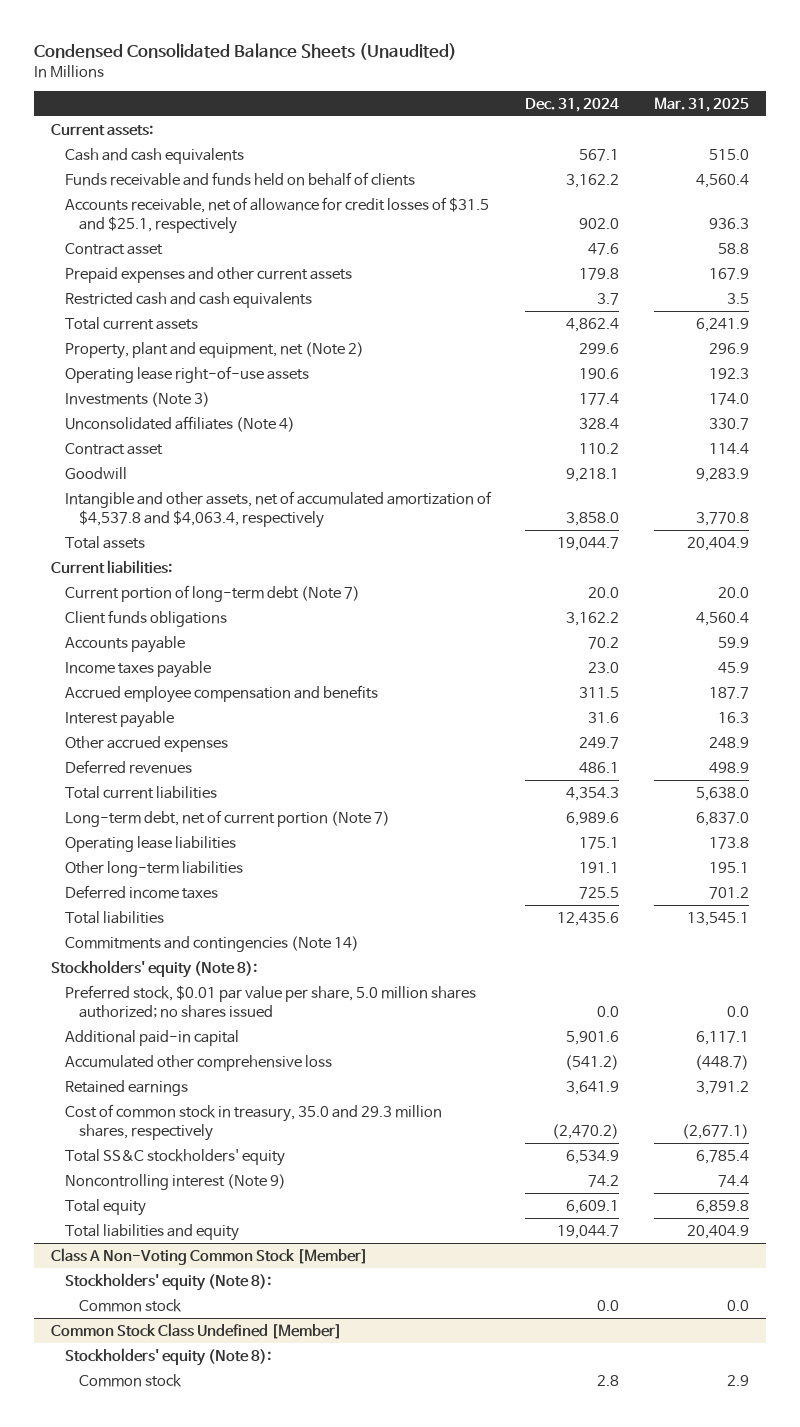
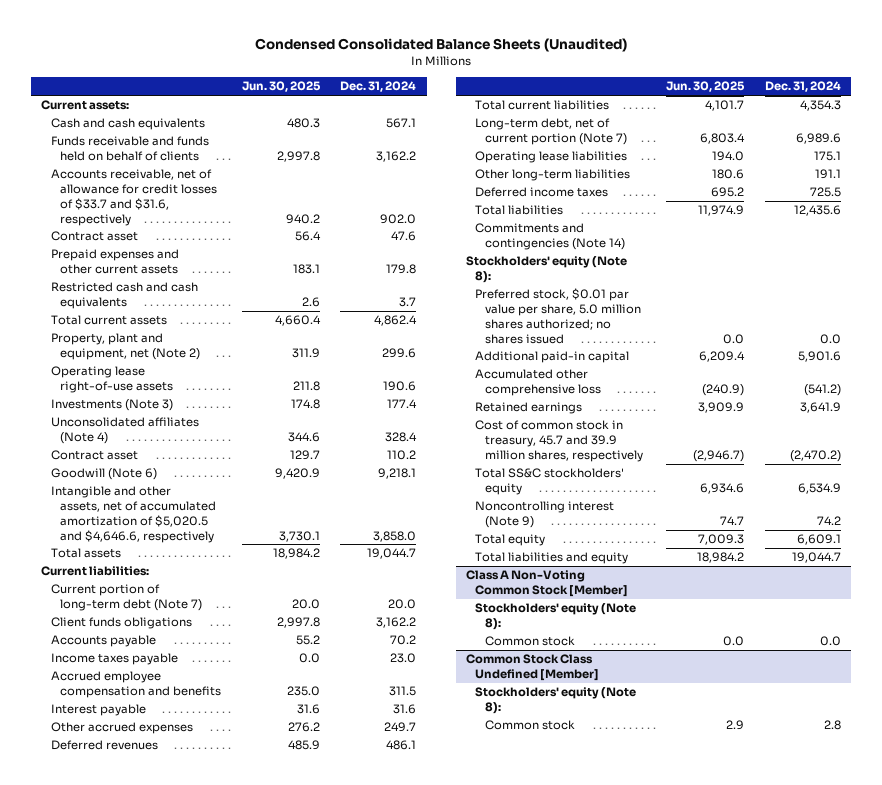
[653,96,749,112] Mar. 31, 2025 -> none
none -> [241,81,321,93] Jun. 30, 2025
[64,196,489,234] Accounts receivable, net of allowance for credit losses of $31.5 and $25.1, respectively -> [50,169,218,226] Accounts receivable, net of allowance for credit losses of $33.7 and $31.6, respectively
[64,466,127,480] Goodwill -> [50,468,157,481] Goodwill (Note 6)
[64,490,492,528] Intangible and other assets, net of accumulated amortization of $4,537.8 and $4,063.4, respectively -> [50,486,217,543] Intangible and other assets, net of accumulated amortization of $5,020.5 and $4,646.6, respectively
[64,1103,442,1141] Cost of common stock in treasury, 35.0 and 29.3 million shares, respectively -> [475,420,643,462] Cost of common stock in treasury, 45.7 and 39.9 million shares, respectively

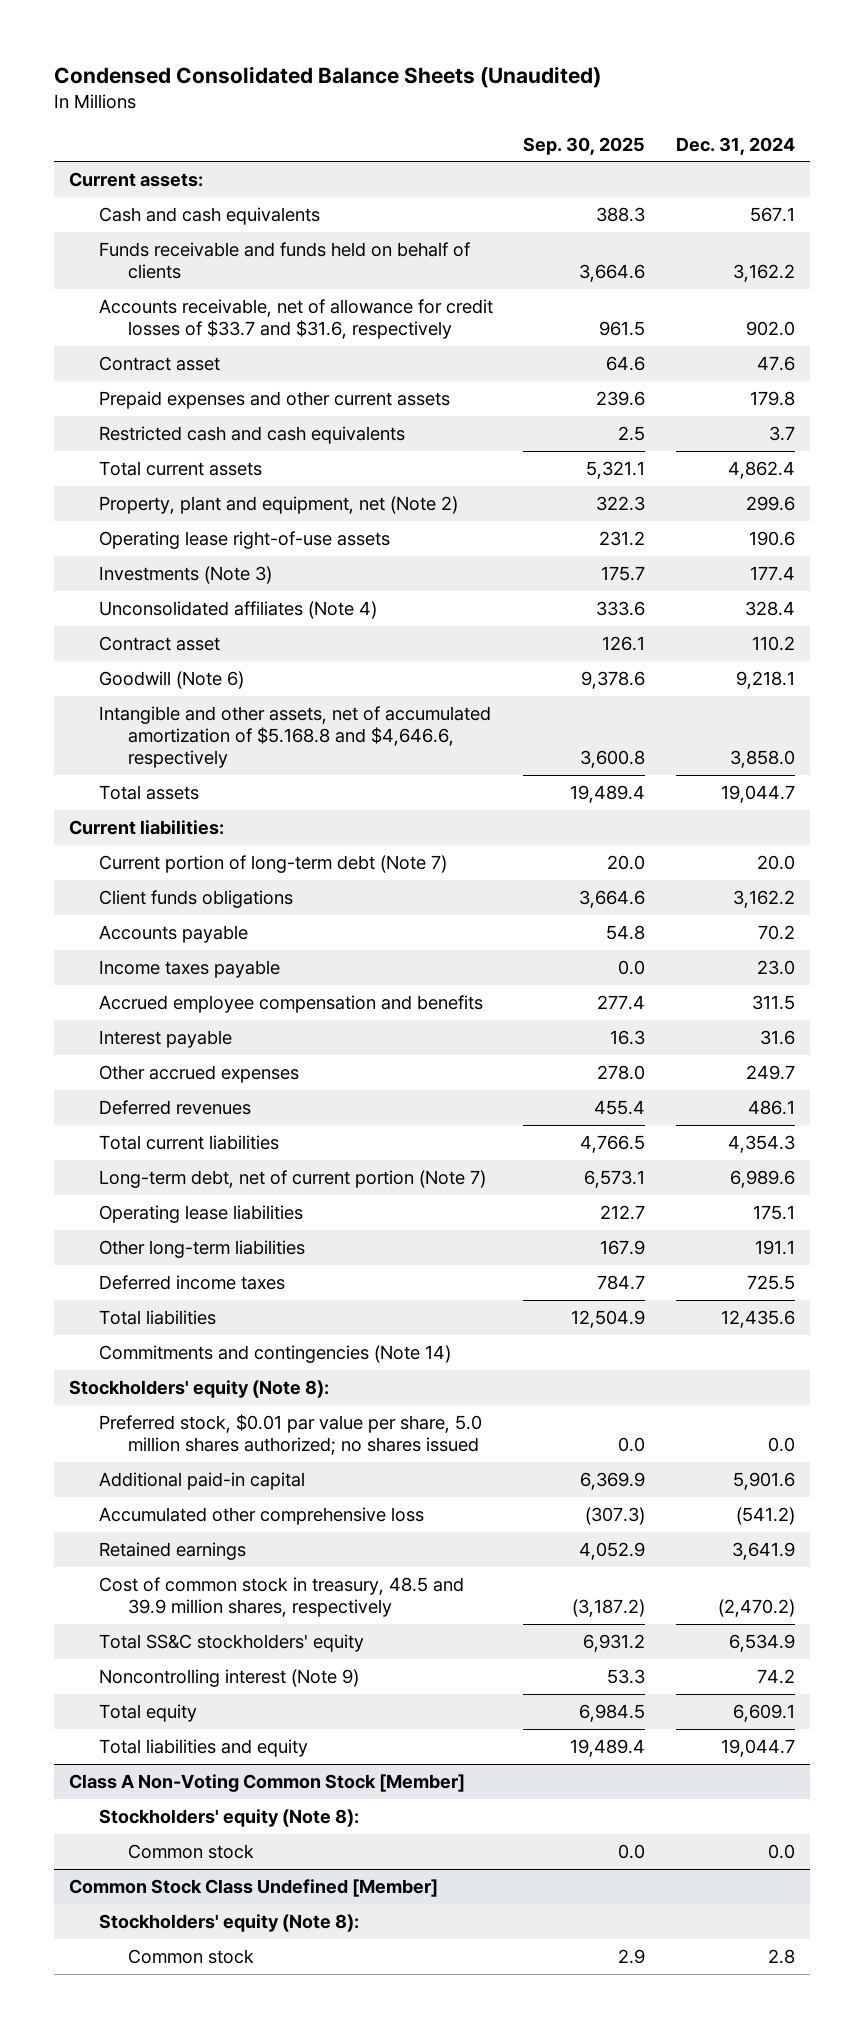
[241,81,321,93] Jun. 30, 2025 -> none
none -> [523,136,646,155] Sep. 30, 2025
[50,486,217,543] Intangible and other assets, net of accumulated amortization of $5,020.5 and $4,646.6, respectively -> [98,706,491,769] Intangible and other assets, net of accumulated amortization of $5.168.8 and $4,646.6, respectively
[475,420,643,462] Cost of common stock in treasury, 45.7 and 39.9 million shares, respectively -> [98,1577,464,1618] Cost of common stock in treasury, 48.5 and 39.9 million shares, respectively

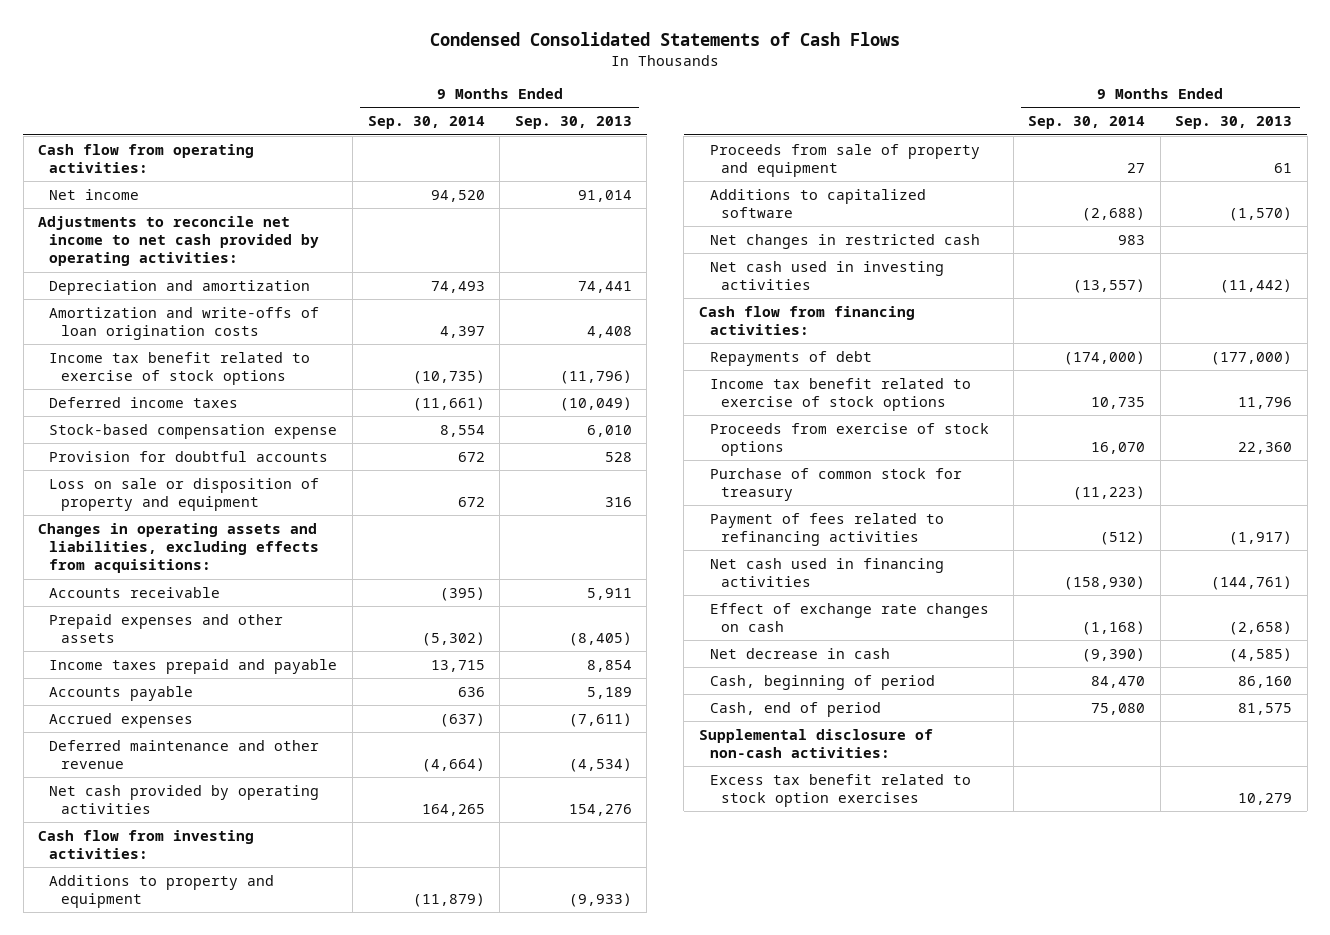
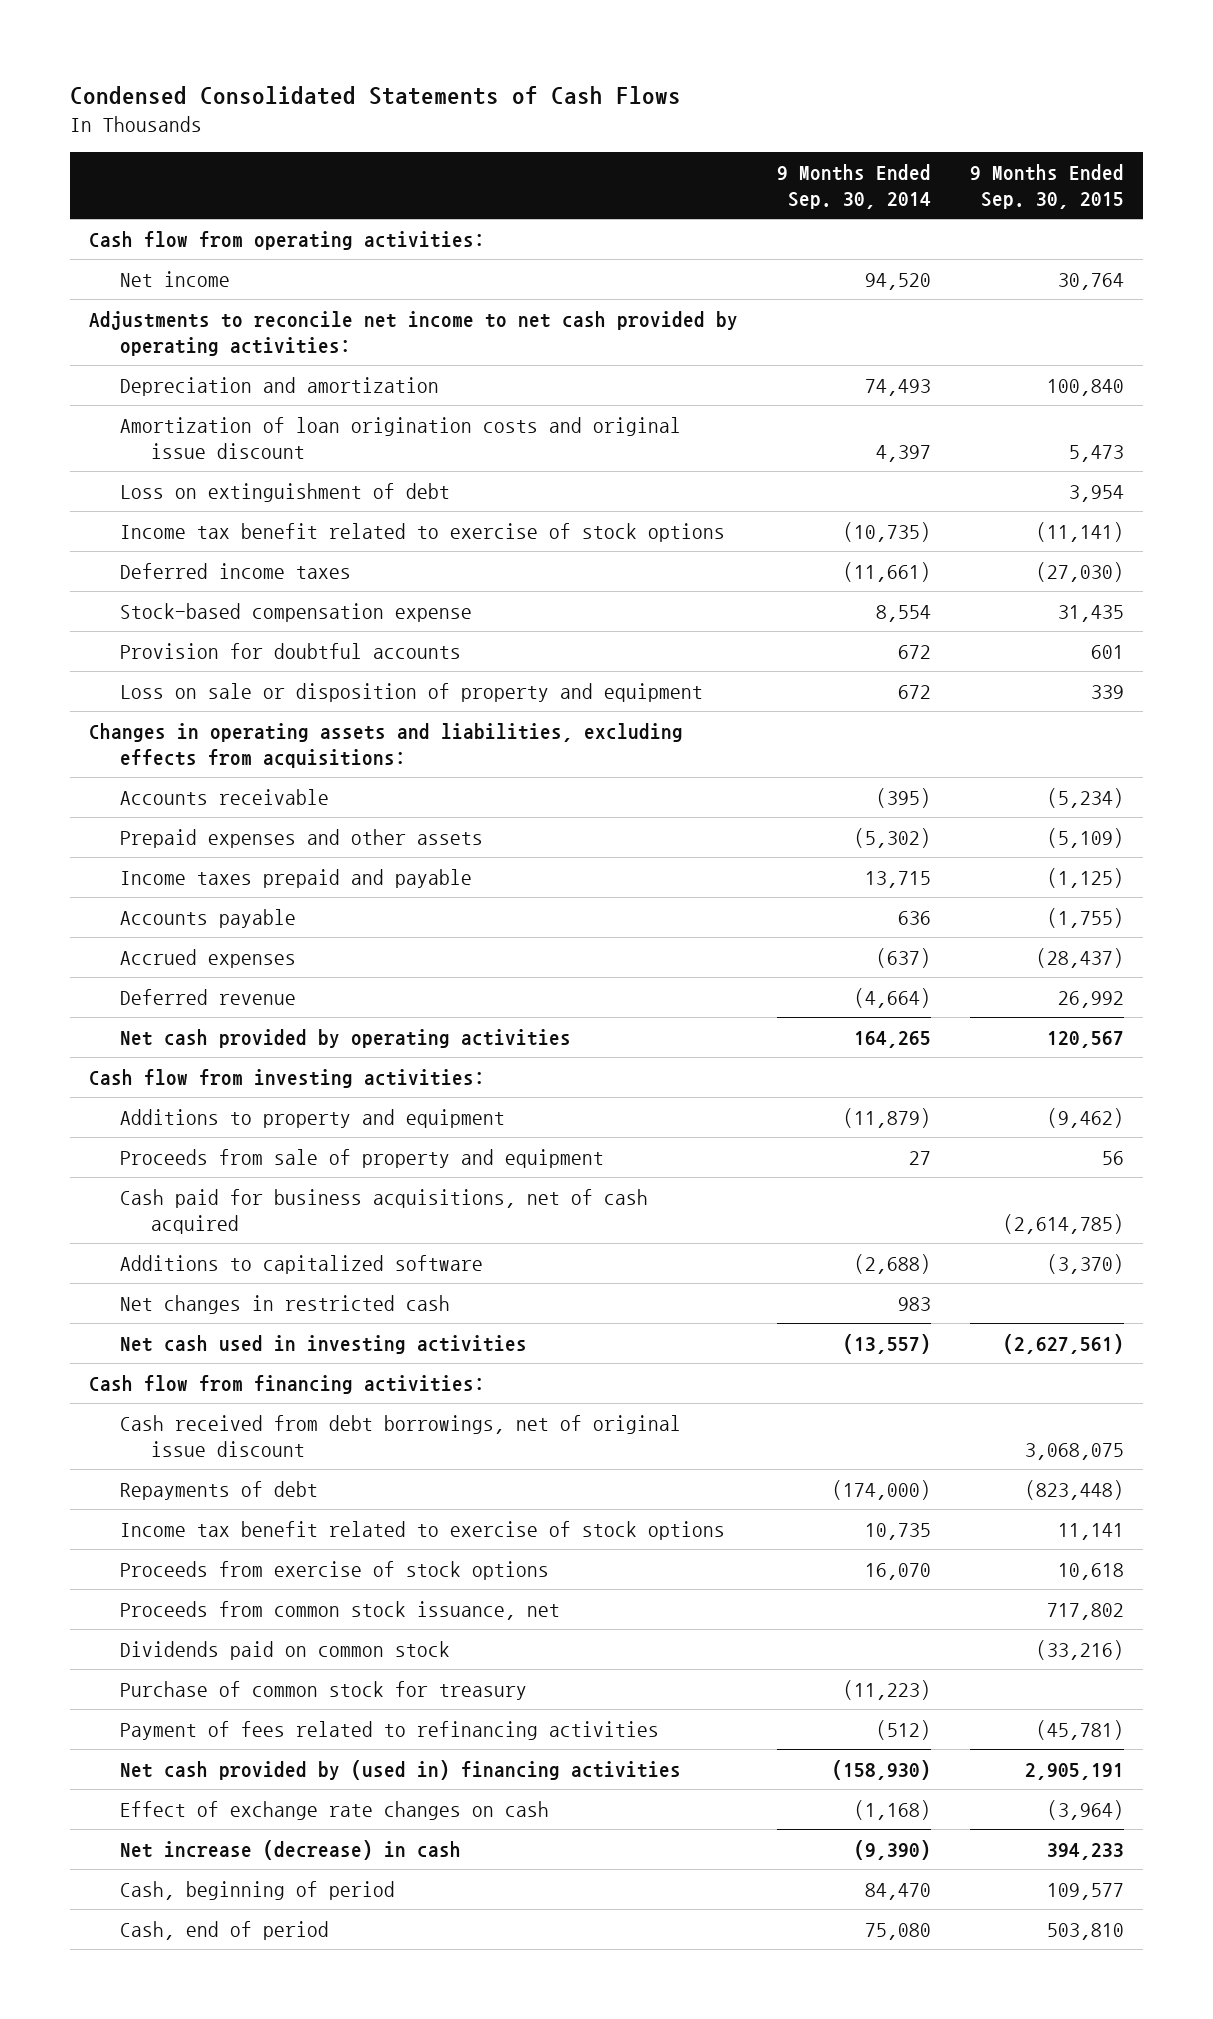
[514,116,632,130] Sep. 30, 2013 -> none
none -> [969,164,1124,209] 9 Months Ended Sep. 30, 2015
[49,306,320,341] Amortization and write-offs of loan origination costs -> [120,416,682,459] Amortization of loan origination costs and original issue discount
none -> [120,482,451,502] Loss on extinguishment of debt
[49,739,320,770] Deferred maintenance and other revenue -> [120,988,297,1005] Deferred revenue
none -> [120,1188,649,1234] Cash paid for business acquisitions, net of cash acquired
none -> [120,1414,682,1457] Cash received from debt borrowings, net of original issue discount
none -> [120,1600,561,1620] Proceeds from common stock issuance, net
none -> [120,1640,451,1660] Dividends paid on common stock
[710,557,945,588] Net cash used in financing activities -> [120,1759,682,1780] Net cash provided by (used in) financing activities
[710,647,891,659] Net decrease in cash -> [120,1839,462,1860] Net increase (decrease) in cash
[698,728,933,759] Supplemental disclosure of non-cash activities: -> none
[710,773,972,808] Excess tax benefit related to stock option exercises -> none

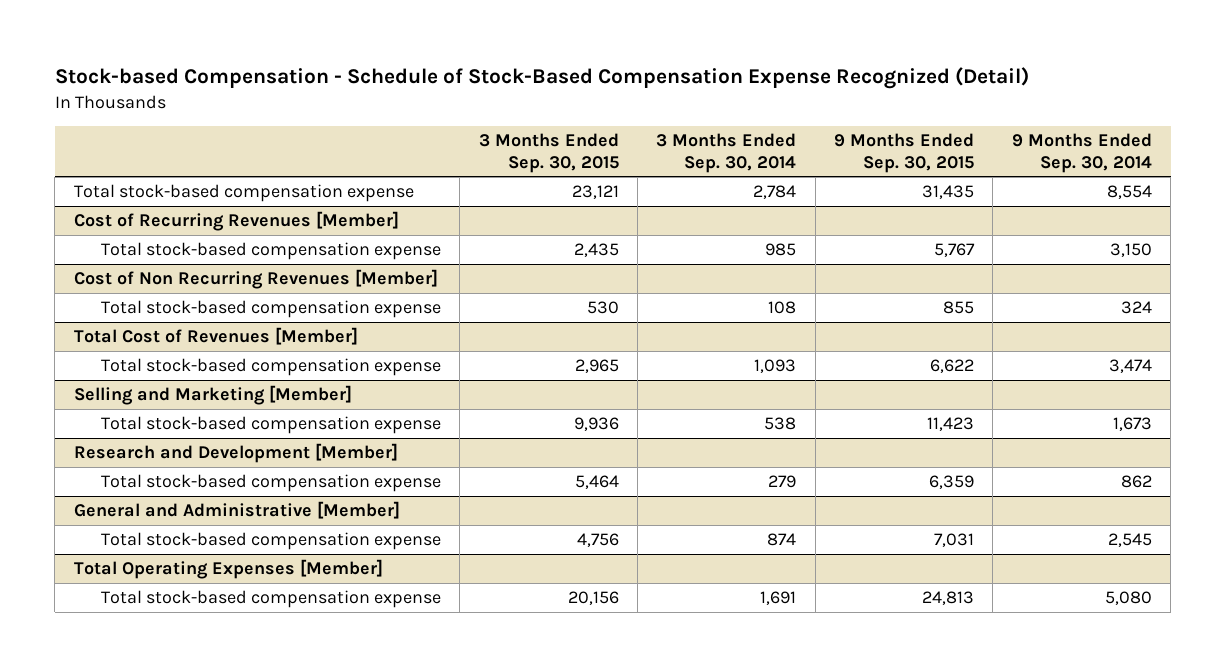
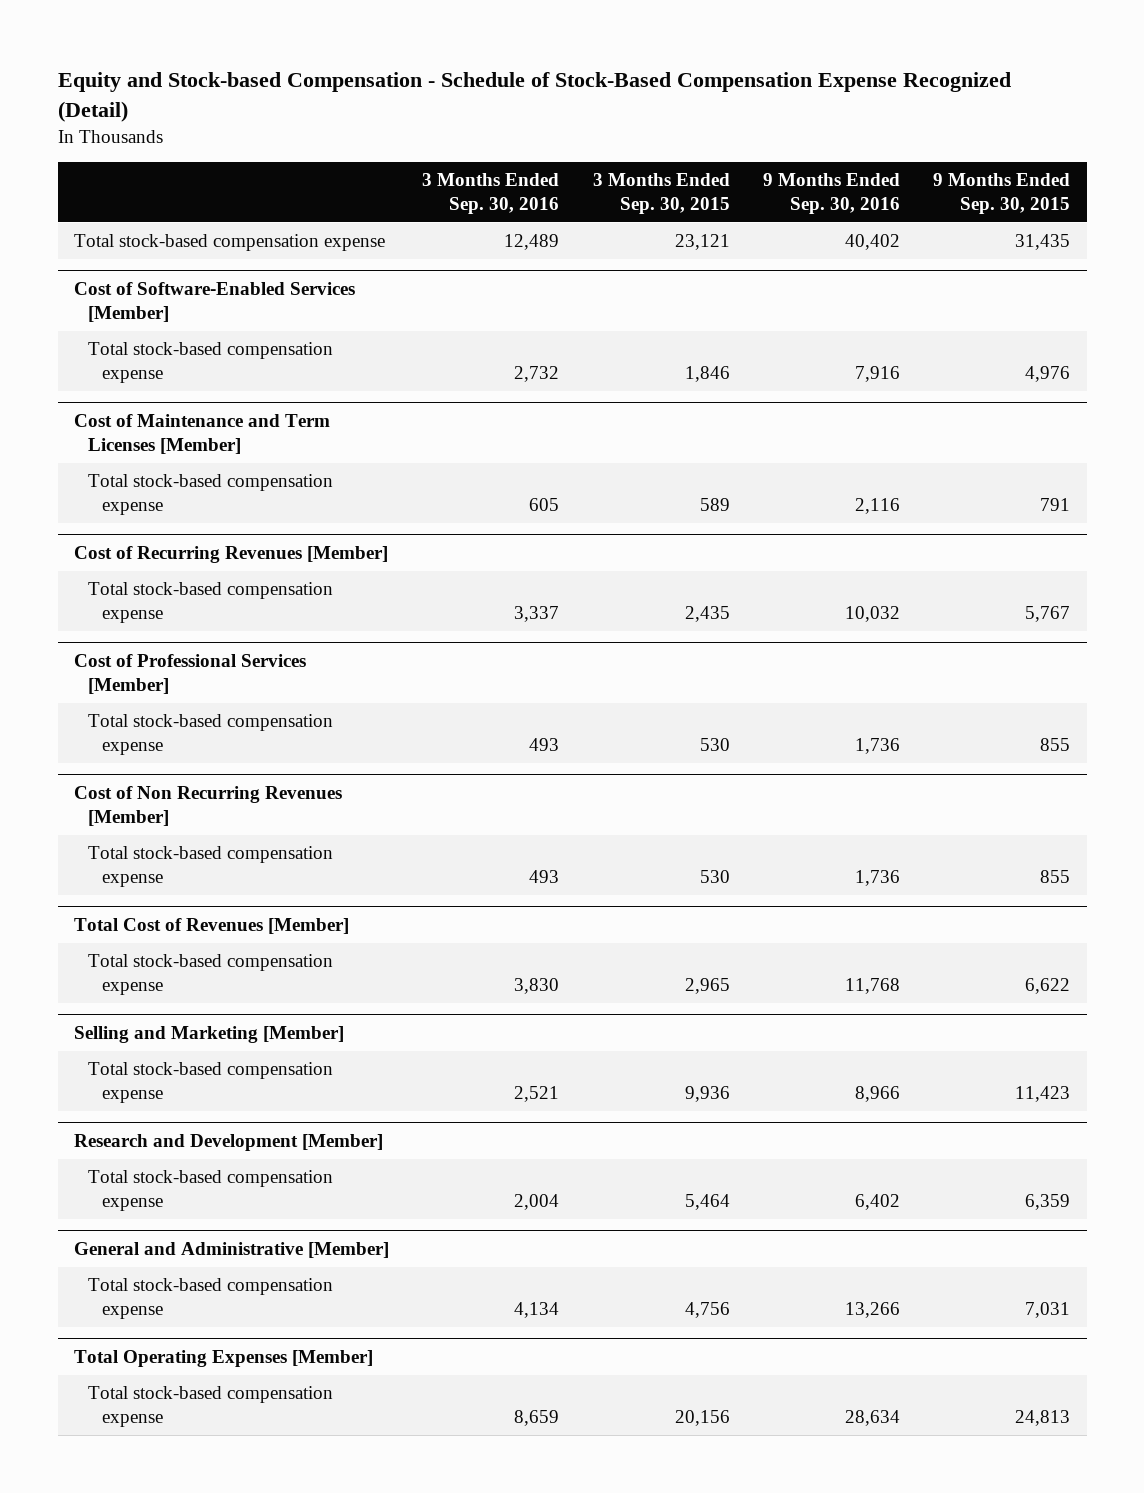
[54,67,1029,90] Stock-based Compensation - Schedule of Stock-Based Compensation Expense Recognized (Detail) -> [57,72,1011,123] Equity and Stock-based Compensation - Schedule of Stock-Based Compensation Expense Recognized (Detail)
[656,132,797,173] 3 Months Ended Sep. 30, 2014 -> none
[1011,132,1152,173] 9 Months Ended Sep. 30, 2014 -> none
none -> [422,173,560,215] 3 Months Ended Sep. 30, 2016
none -> [762,173,900,215] 9 Months Ended Sep. 30, 2016
none -> [74,282,356,322] Cost of Software-Enabled Services [Member]
none -> [87,342,333,383] Total stock-based compensation expense
none -> [74,414,331,454] Cost of Maintenance and Term Licenses [Member]
none -> [87,474,333,515] Total stock-based compensation expense
none -> [74,654,307,694] Cost of Professional Services [Member]
none -> [87,714,333,755] Total stock-based compensation expense

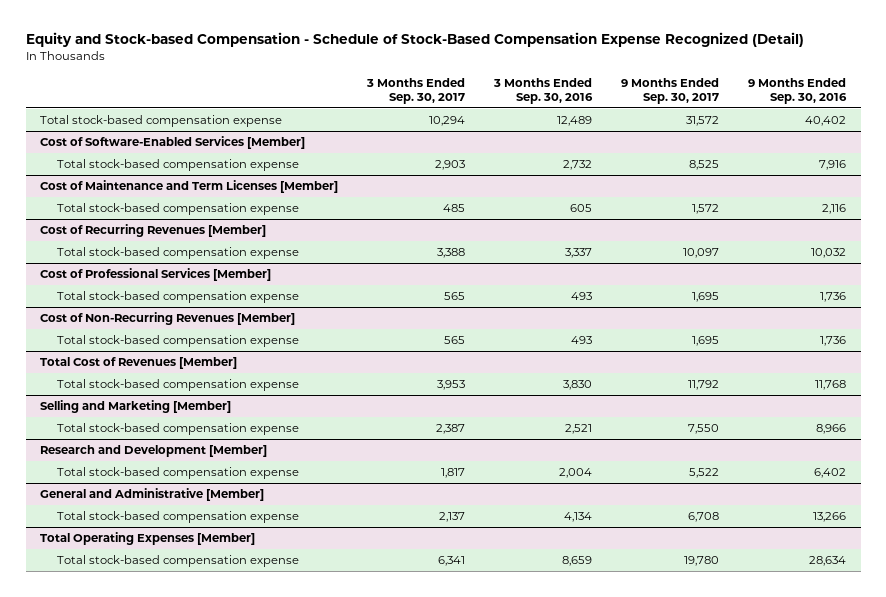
[592,173,730,215] 3 Months Ended Sep. 30, 2015 -> none
[932,173,1070,215] 9 Months Ended Sep. 30, 2015 -> none
none -> [366,77,466,104] 3 Months Ended Sep. 30, 2017
none -> [621,77,720,104] 9 Months Ended Sep. 30, 2017
[74,786,343,826] Cost of Non Recurring Revenues [Member] -> [40,312,296,326] Cost of Non-Recurring Revenues [Member]

